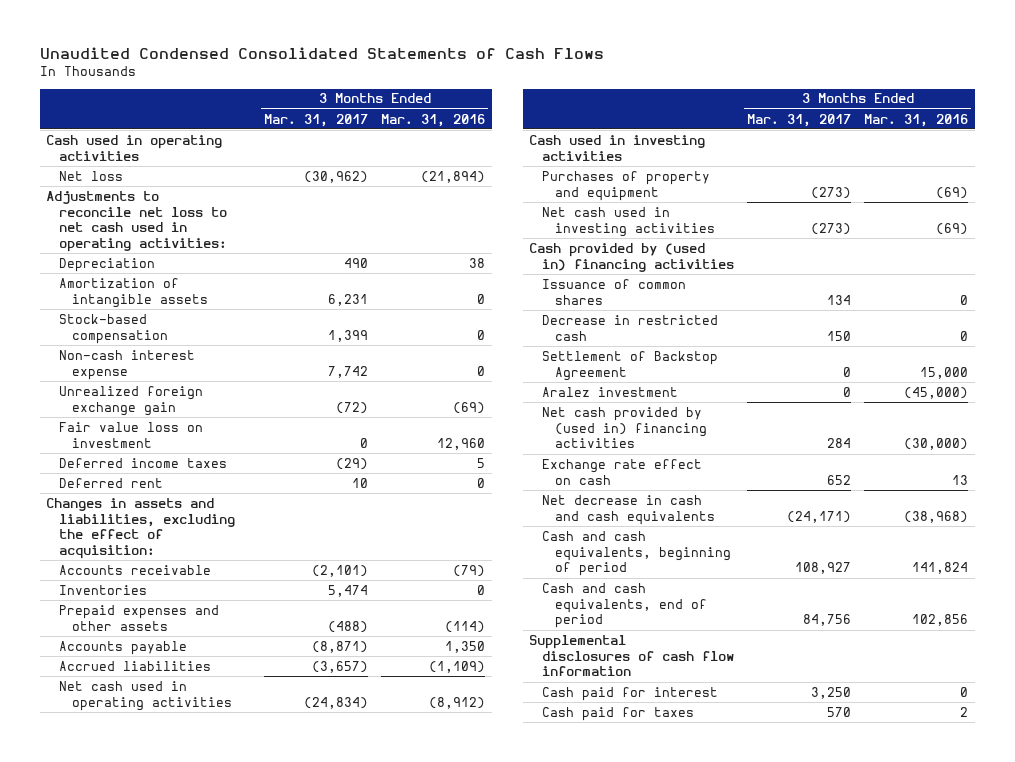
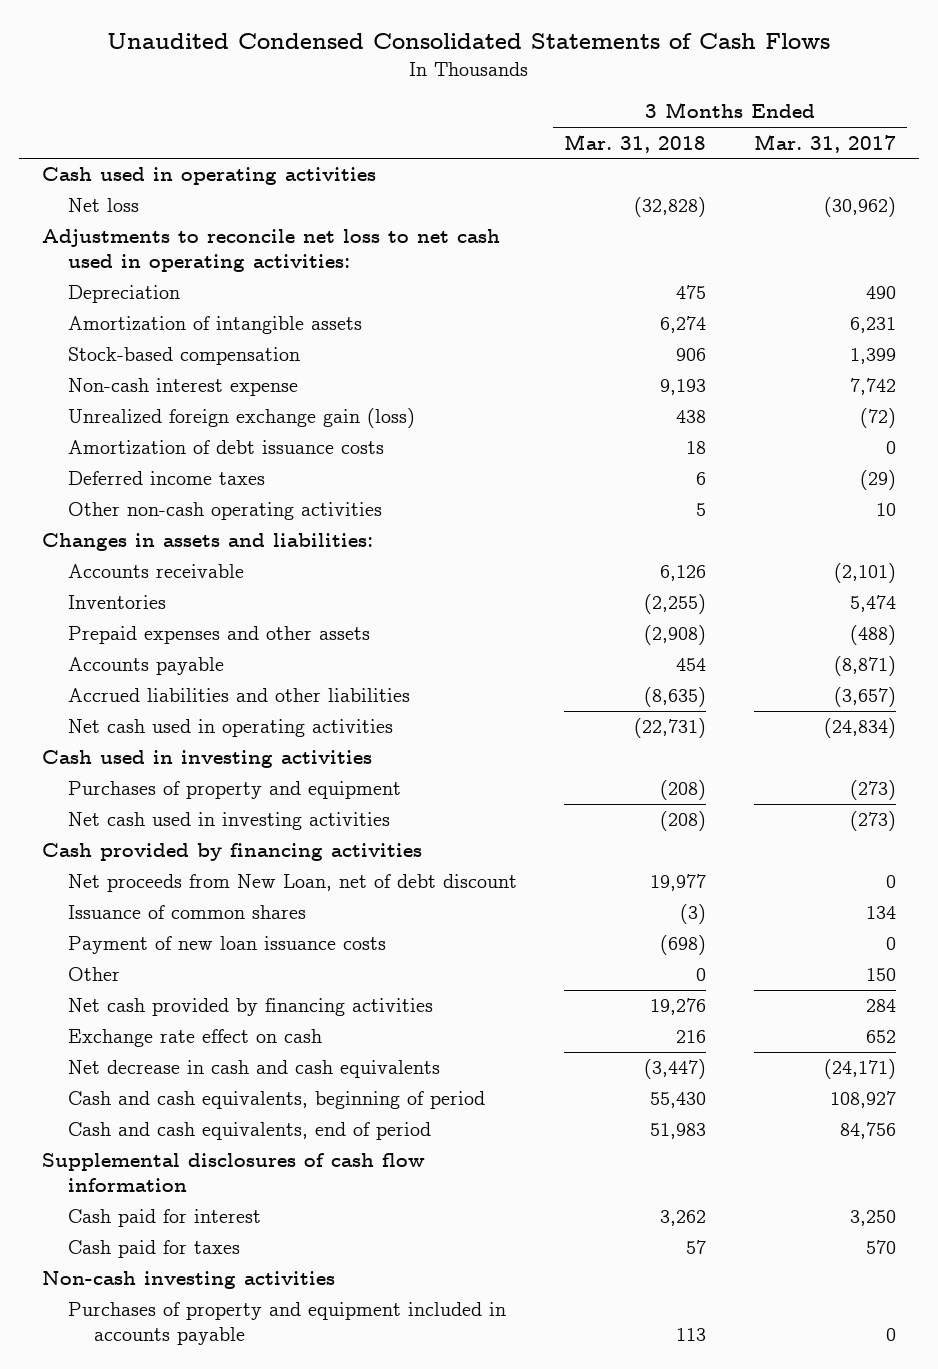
[381,113,486,127] Mar. 31, 2016 -> none
none -> [564,133,707,153] Mar. 31, 2018
[58,421,203,448] Fair value loss on investment -> none
[58,385,203,416] Unrealized foreign exchange gain -> [68,408,416,429] Unrealized foreign exchange gain (loss)
none -> [68,440,385,456] Amortization of debt issuance costs
[58,477,163,488] Deferred rent -> none
none -> [68,502,383,521] Other non-cash operating activities
[46,497,235,559] Changes in assets and liabilities, excluding the effect of acquisition: -> [42,533,374,552] Changes in assets and liabilities:
[58,660,211,671] Accrued liabilities -> [68,688,411,703] Accrued liabilities and other liabilities
[529,242,735,272] Cash provided by (used in) financing activities -> [42,843,423,862] Cash provided by financing activities
none -> [68,874,518,893] Net proceeds from New Loan, net of debt discount
[542,314,719,341] Decrease in restricted cash -> none
[542,350,719,381] Settlement of Backstop Agreement -> none
[542,386,679,397] Aralez investment -> none
none -> [68,936,387,955] Payment of new loan issuance costs
none -> [68,967,121,982] Other
[542,406,707,449] Net cash provided by (used in) financing activities -> [68,998,434,1017] Net cash provided by financing activities
none -> [42,1271,336,1290] Non-cash investing activities
none -> [68,1302,507,1345] Purchases of property and equipment included in accounts payable

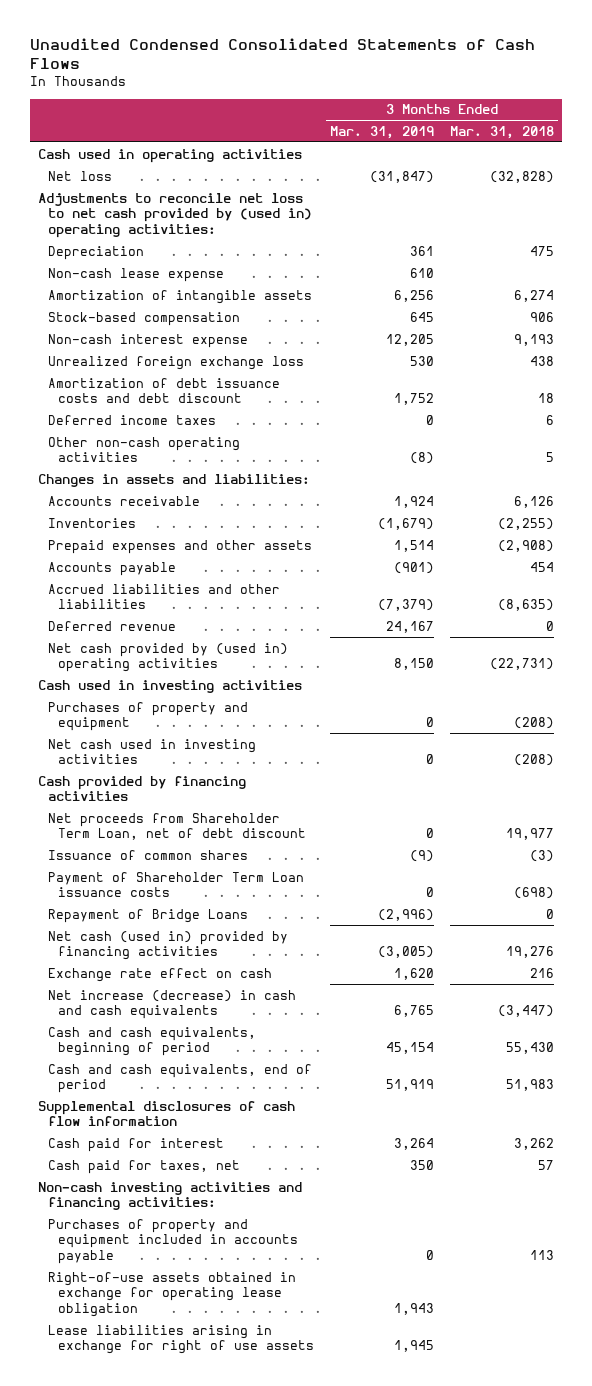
[753,133,896,153] Mar. 31, 2017 -> none
none -> [329,125,434,139] Mar. 31, 2019
[42,229,501,272] Adjustments to reconcile net loss to net cash used in operating activities: -> [38,192,312,238] Adjustments to reconcile net loss to net cash provided by (used in) operating activities:
none -> [47,267,224,282] Non-cash lease expense
[68,408,416,429] Unrealized foreign exchange gain (loss) -> [47,355,304,370] Unrealized foreign exchange loss
[68,440,385,456] Amortization of debt issuance costs -> [47,377,280,404] Amortization of debt issuance costs and debt discount
none -> [47,620,176,631] Deferred revenue
[68,719,394,738] Net cash used in operating activities -> [47,642,288,673] Net cash provided by (used in) operating activities
[68,874,518,893] Net proceeds from New Loan, net of debt discount -> [47,812,306,841] Net proceeds from Shareholder Term Loan, net of debt discount
[68,967,121,982] Other -> none
[68,936,387,955] Payment of new loan issuance costs -> [47,871,304,898] Payment of Shareholder Term Loan issuance costs
none -> [47,908,248,923] Repayment of Bridge Loans
[68,998,434,1017] Net cash provided by financing activities -> [47,930,288,961] Net cash (used in) provided by financing activities
[68,1060,441,1079] Net decrease in cash and cash equivalents -> [47,989,296,1020] Net increase (decrease) in cash and cash equivalents
[68,1240,241,1259] Cash paid for taxes -> [47,1159,240,1174] Cash paid for taxes, net
[42,1271,336,1290] Non-cash investing activities -> [38,1181,303,1211] Non-cash investing activities and financing activities:
none -> [47,1271,296,1317] Right-of-use assets obtained in exchange for operating lease obligation
none -> [47,1324,314,1355] Lease liabilities arising in exchange for right of use assets

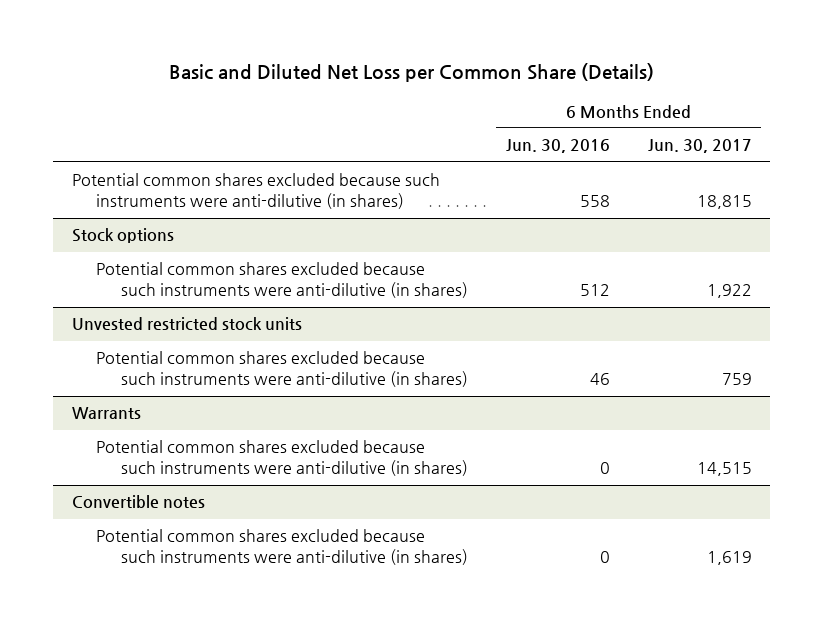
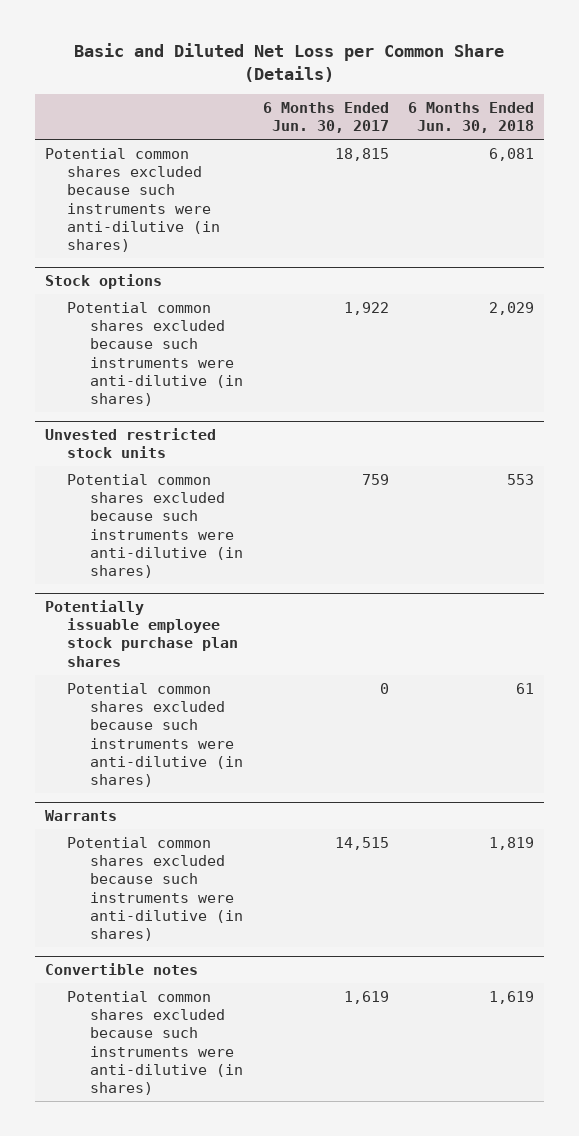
[505,139,610,154] Jun. 30, 2016 -> none
none -> [408,101,535,134] 6 Months Ended Jun. 30, 2018
none -> [44,599,239,667] Potentially issuable employee stock purchase plan shares
none -> [67,682,244,788] Potential common shares excluded because such instruments were anti-dilutive (in shares)

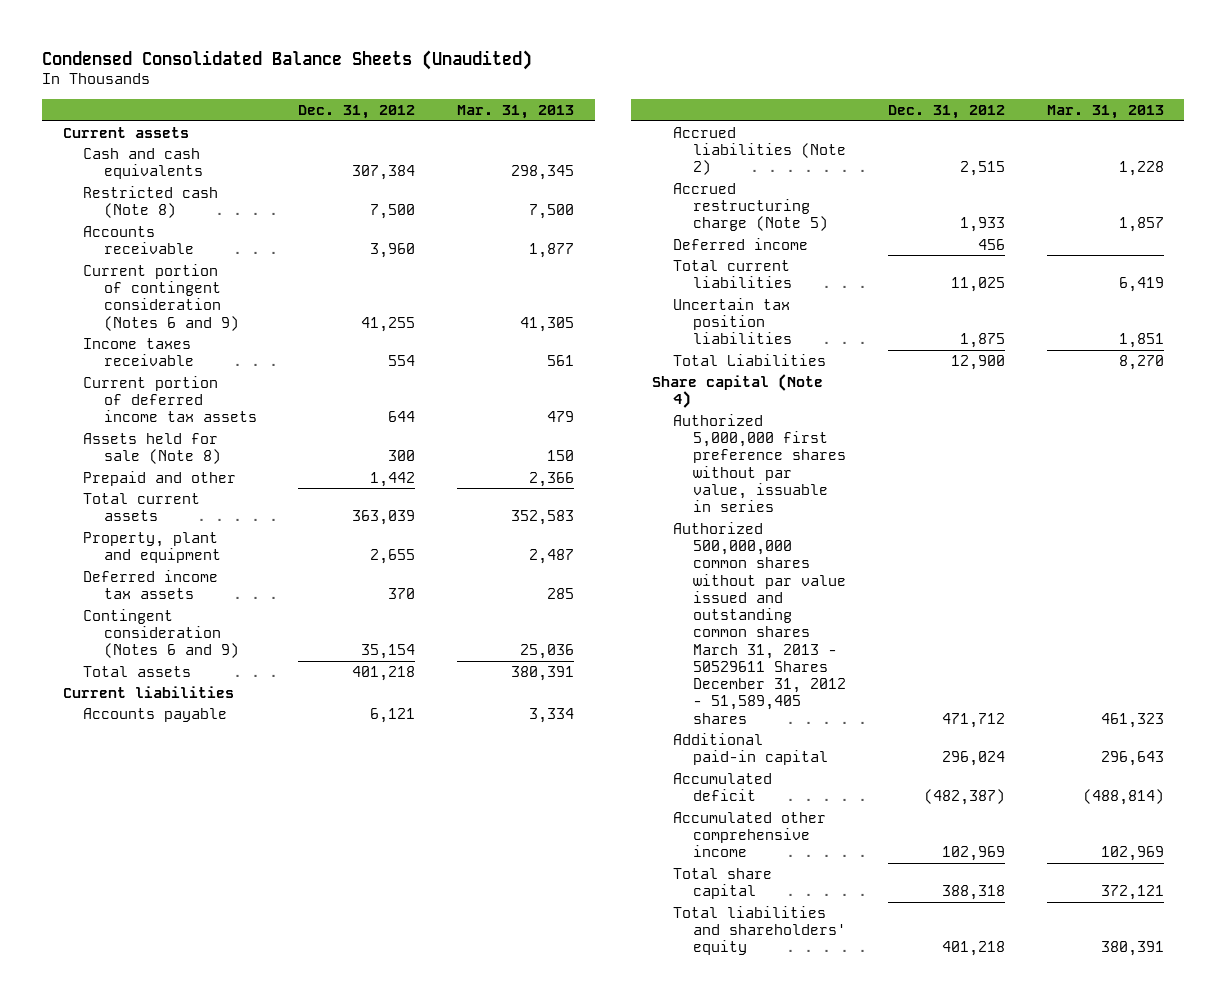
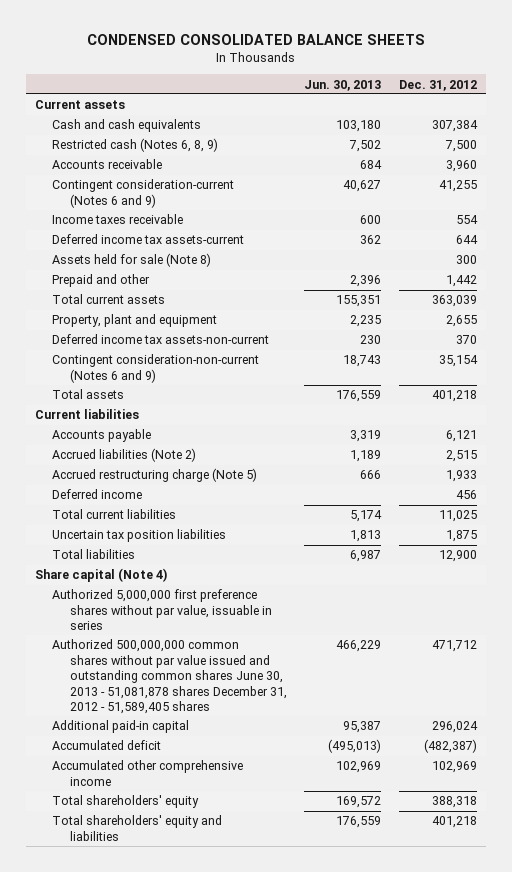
[41,49,532,70] Condensed Consolidated Balance Sheets (Unaudited) -> [86,34,425,46] CONDENSED CONSOLIDATED BALANCE SHEETS
[456,104,574,119] Mar. 31, 2013 -> none
none -> [304,79,382,91] Jun. 30, 2013
[83,185,219,219] Restricted cash (Note 8) -> [52,138,219,153] Restricted cash (Notes 6, 8, 9)
[83,263,239,331] Current portion of contingent consideration (Notes 6 and 9) -> [52,179,235,208] Contingent consideration-current (Notes 6 and 9)
[83,375,257,423] Current portion of deferred income tax assets -> [52,234,245,245] Deferred income tax assets-current
[83,569,219,600] Deferred income tax assets -> [52,334,270,345] Deferred income tax assets-non-current
[83,608,239,659] Contingent consideration (Notes 6 and 9) -> [52,354,260,383] Contingent consideration-non-current (Notes 6 and 9)
[672,353,826,366] Total Liabilities -> [52,549,136,560] Total liabilities
[672,521,847,724] Authorized 500,000,000 common shares without par value issued and outstanding common shares March 31, 2013 - 50529611 Shares December 31, 2012 - 51,589,405 shares -> [52,639,287,714] Authorized 500,000,000 common shares without par value issued and outstanding common shares June 30, 2013 - 51,081,878 shares December 31, 2012 - 51,589,405 shares
[672,867,772,900] Total share capital -> [52,795,200,809] Total shareholders' equity
[672,905,847,956] Total liabilities and shareholders' equity -> [52,815,223,841] Total shareholders' equity and liabilities

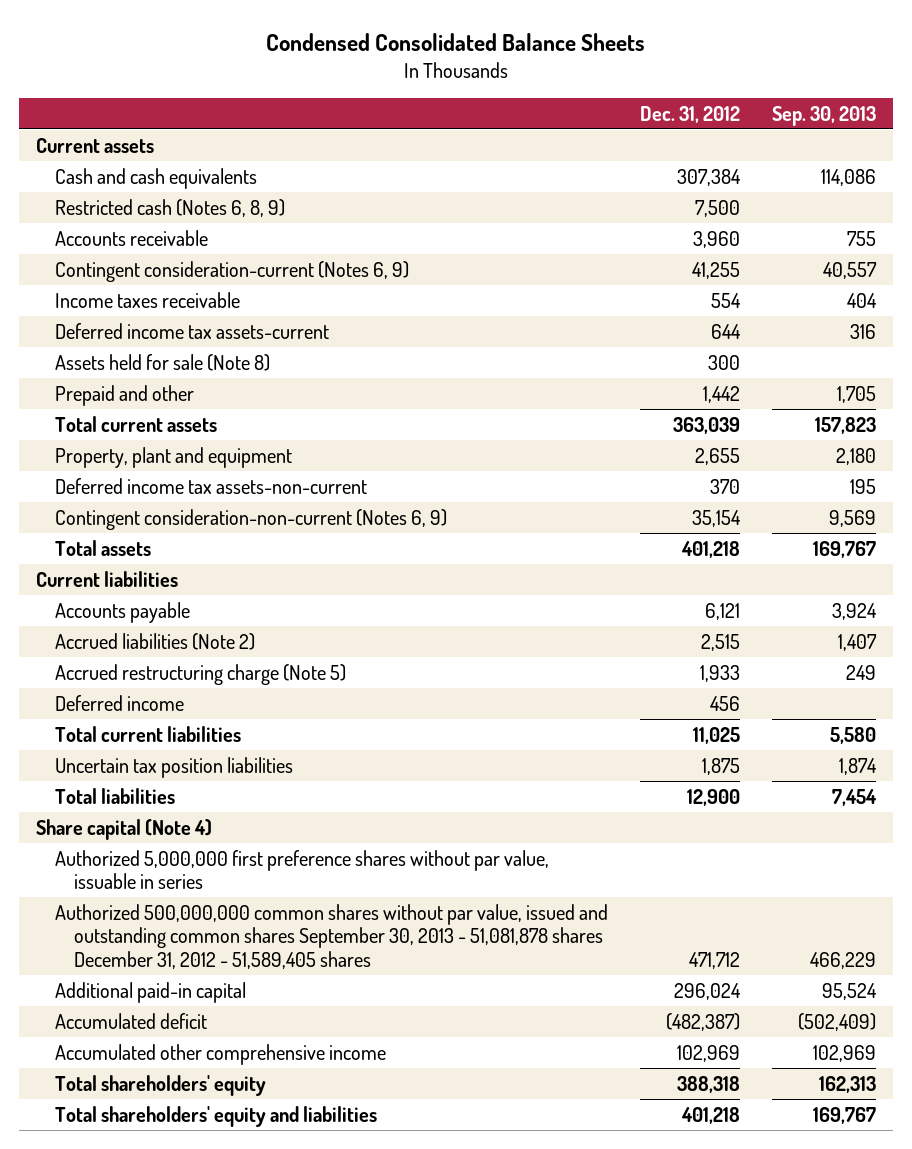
[86,34,425,46] CONDENSED CONSOLIDATED BALANCE SHEETS -> [266,32,646,51] Condensed Consolidated Balance Sheets
[304,79,382,91] Jun. 30, 2013 -> none
none -> [772,105,877,126] Sep. 30, 2013
[52,179,235,208] Contingent consideration-current (Notes 6 and 9) -> [54,260,409,282] Contingent consideration-current (Notes 6, 9)
[52,354,260,383] Contingent consideration-non-current (Notes 6 and 9) -> [54,508,447,530] Contingent consideration-non-current (Notes 6, 9)
[52,639,287,714] Authorized 500,000,000 common shares without par value issued and outstanding common shares June 30, 2013 - 51,081,878 shares December 31, 2012 - 51,589,405 shares -> [54,903,608,969] Authorized 500,000,000 common shares without par value, issued and outstanding common shares September 30, 2013 - 51,081,878 shares December 31, 2012 - 51,589,405 shares

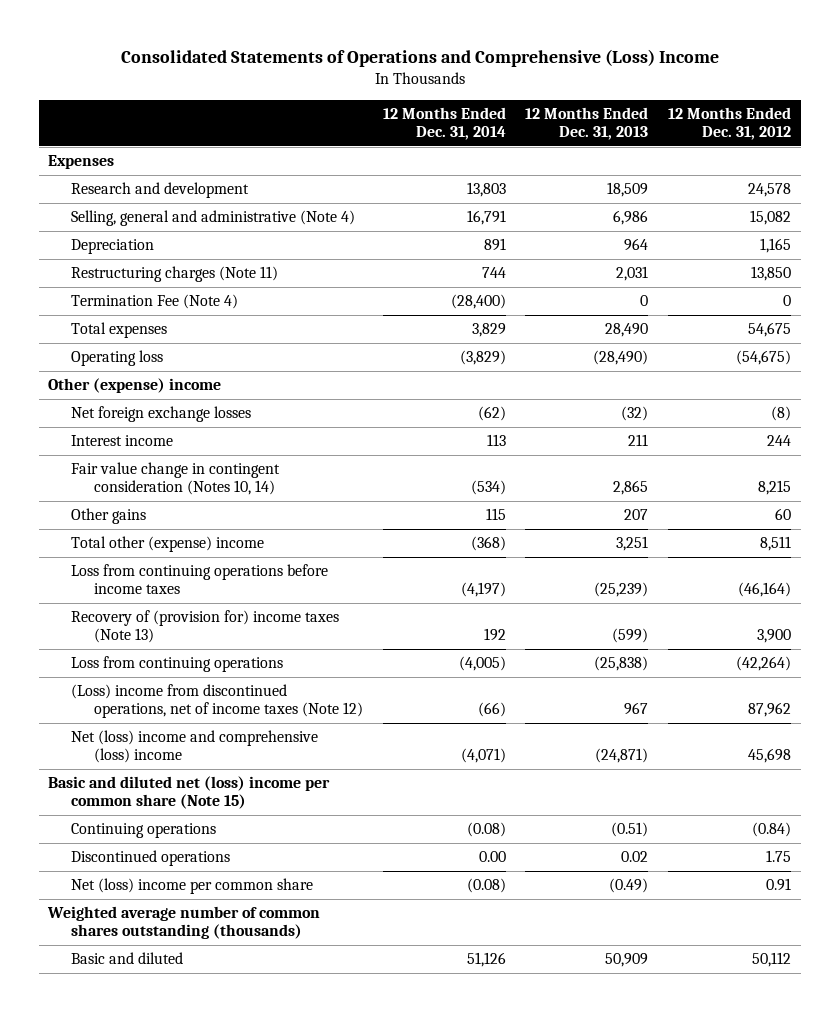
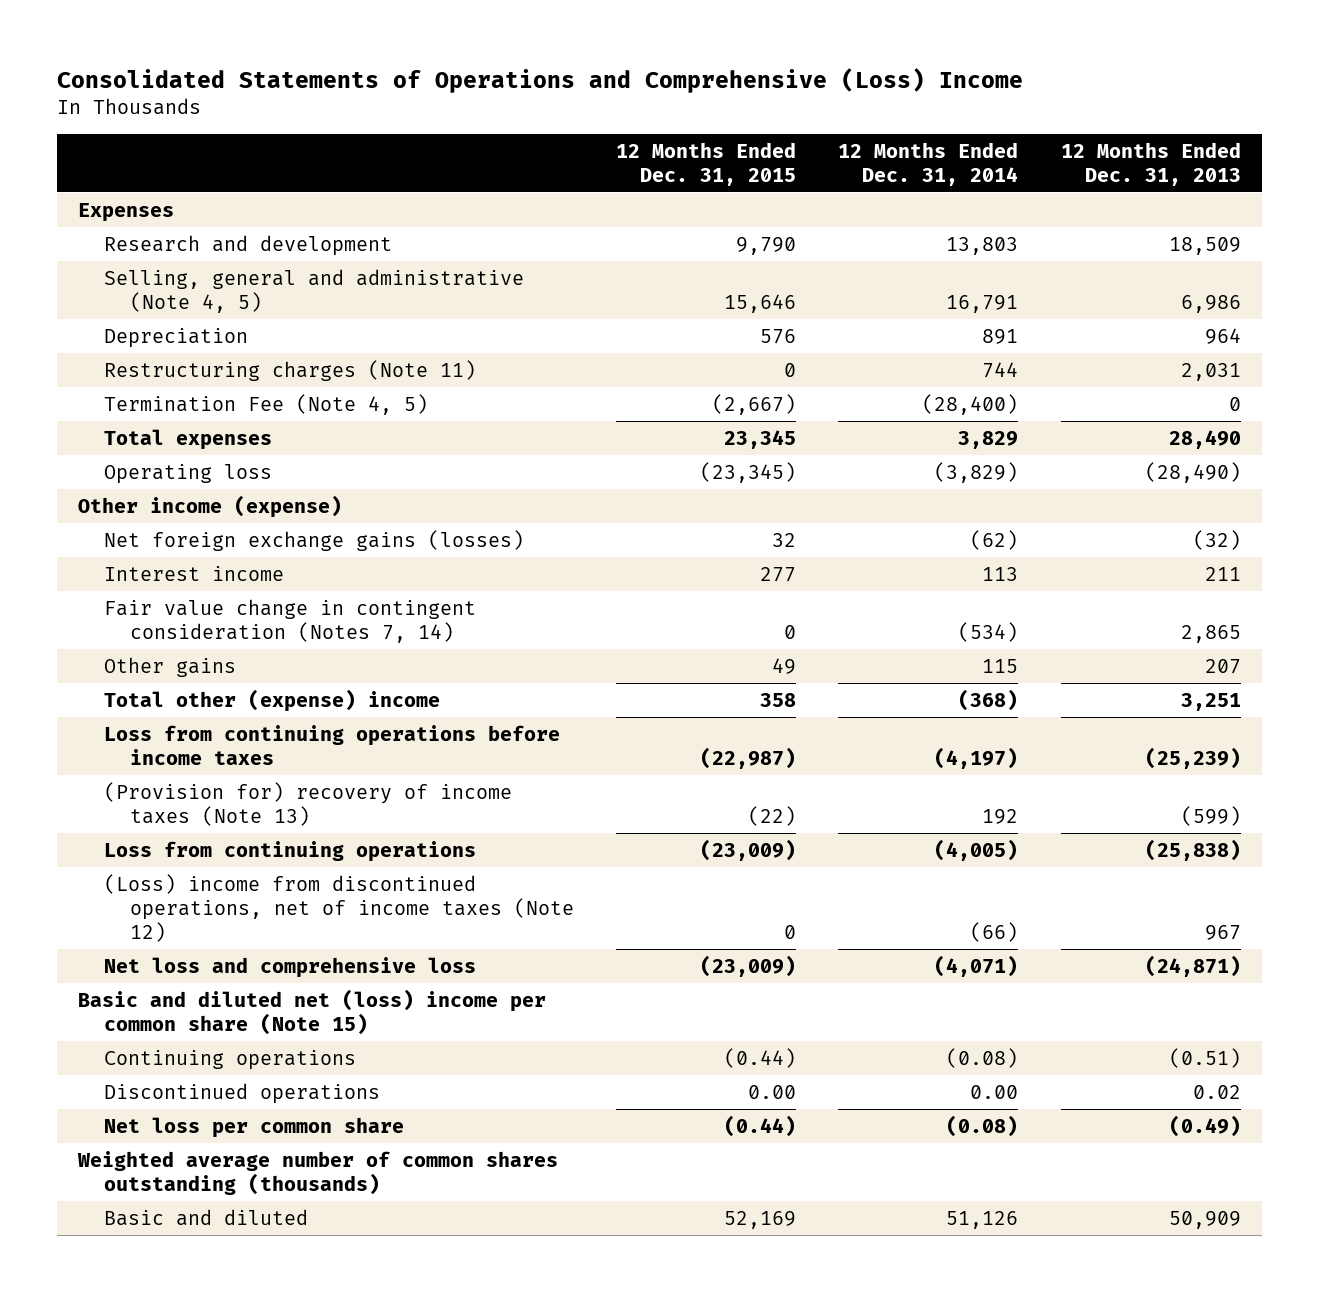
[667,106,791,140] 12 Months Ended Dec. 31, 2012 -> none
none -> [616,141,797,186] 12 Months Ended Dec. 31, 2015
[71,210,356,227] Selling, general and administrative (Note 4) -> [104,268,525,313] Selling, general and administrative (Note 4, 5)
[71,294,239,310] Termination Fee (Note 4) -> [104,393,429,415] Termination Fee (Note 4, 5)
[48,378,222,394] Other (expense) income -> [78,494,343,518] Other income (expense)
[71,406,252,423] Net foreign exchange losses -> [104,529,525,551] Net foreign exchange gains (losses)
[71,462,281,496] Fair value change in contingent consideration (Notes 10, 14) -> [104,598,477,643] Fair value change in contingent consideration (Notes 7, 14)
[71,610,340,644] Recovery of (provision for) income taxes (Note 13) -> [104,781,513,826] (Provision for) recovery of income taxes (Note 13)
[71,730,319,764] Net (loss) income and comprehensive (loss) income -> [104,956,477,978] Net loss and comprehensive loss
[71,878,314,895] Net (loss) income per common share -> [104,1116,405,1138] Net loss per common share

